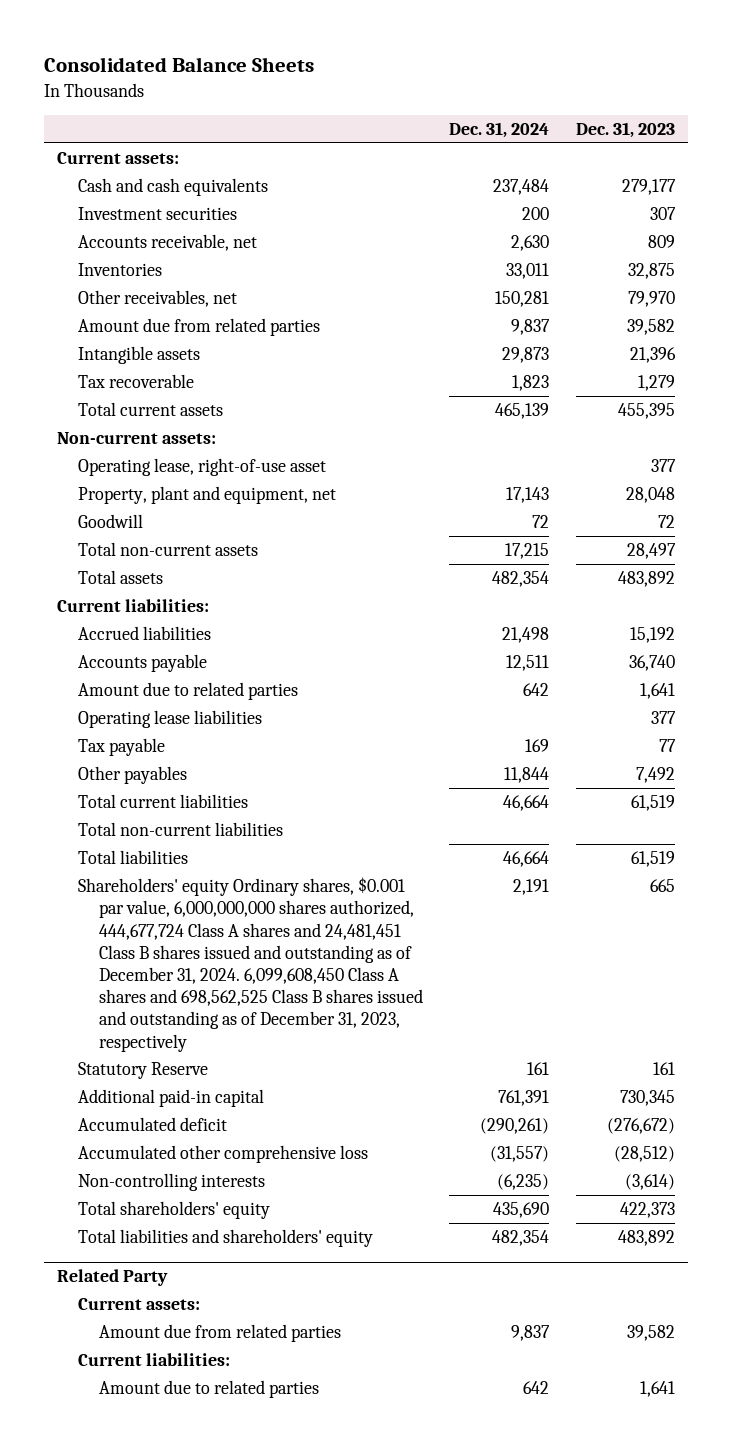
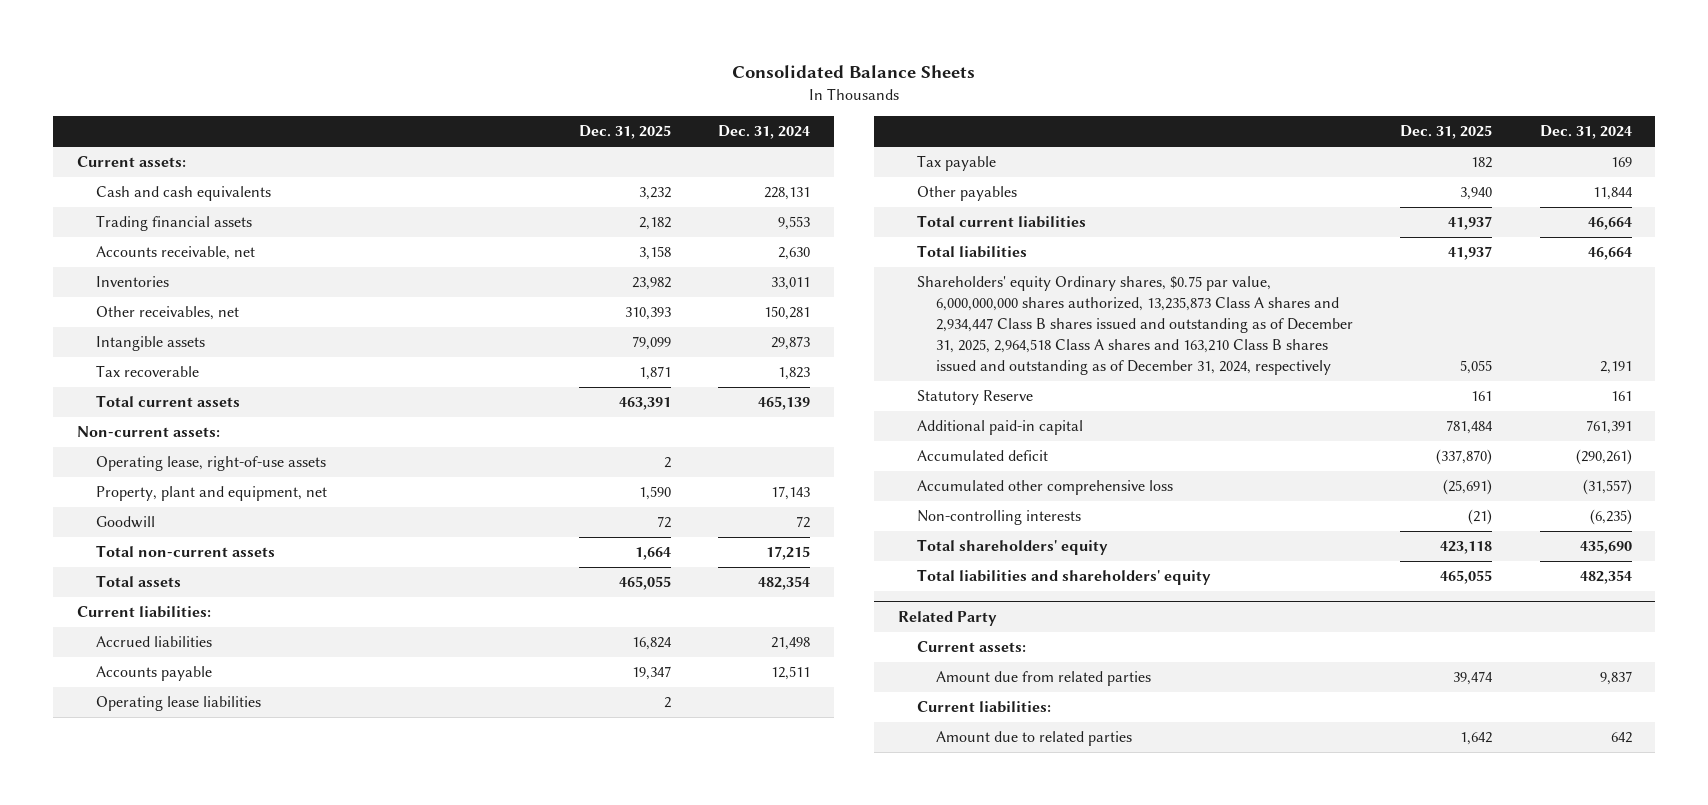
[575,122,675,139] Dec. 31, 2023 -> none
none -> [579,125,672,140] Dec. 31, 2025
[77,207,237,221] Investment securities -> none
[493,179,550,196] 237,484 -> [764,187,811,201] 228,131
none -> [95,215,252,232] Trading financial assets
[77,318,320,337] Amount due from related parties -> none
[77,458,326,477] Operating lease, right-of-use asset -> [95,456,326,472] Operating lease, right-of-use assets
[77,682,298,701] Amount due to related parties -> none
[77,822,283,837] Total non-current liabilities -> none
[77,877,423,1052] Shareholders' equity Ordinary shares, $0.001 par value, 6,000,000,000 shares authorized, 444,677,724 Class A shares and 24,481,451 Class B shares issued and outstanding as of December 31, 2024. 6,099,608,450 Class A shares and 698,562,525 Class B shares issued and outstanding as of December 31, 2023, respectively -> [917,276,1354,376] Shareholders' equity Ordinary shares, $0.75 par value, 6,000,000,000 shares authorized, 13,235,873 Class A shares and 2,934,447 Class B shares issued and outstanding as of December 31, 2025, 2,964,518 Class A shares and 163,210 Class B shares issued and outstanding as of December 31, 2024, respectively

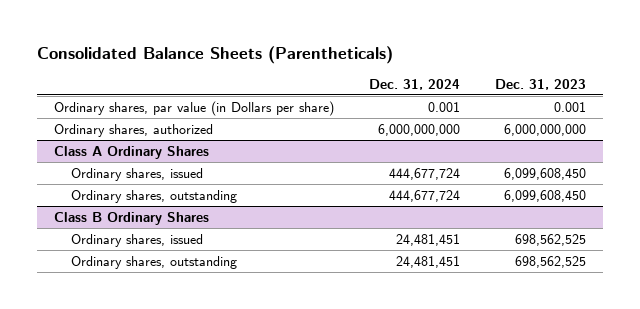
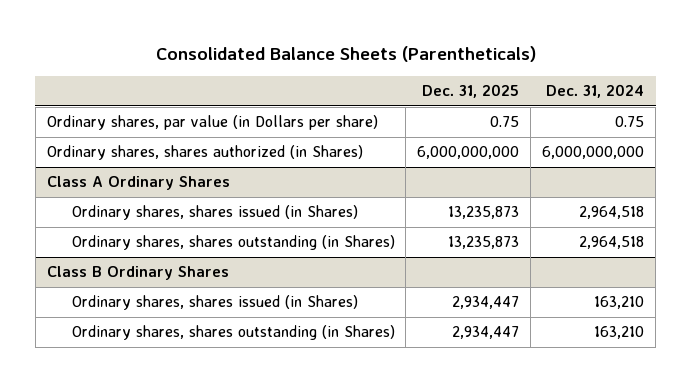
[494,79,586,91] Dec. 31, 2023 -> none
none -> [422,84,520,99] Dec. 31, 2025
[428,101,461,112] 0.001 -> [615,116,645,128] 0.75
[54,123,214,137] Ordinary shares, authorized -> [46,145,363,161] Ordinary shares, shares authorized (in Shares)
[71,167,204,181] Ordinary shares, issued -> [71,205,358,221] Ordinary shares, shares issued (in Shares)
[389,167,461,180] 444,677,724 -> [579,206,645,220] 2,964,518
[71,189,238,203] Ordinary shares, outstanding -> [71,235,395,251] Ordinary shares, shares outstanding (in Shares)
[389,189,461,202] 444,677,724 -> [579,236,645,250] 2,964,518
[71,233,204,247] Ordinary shares, issued -> [71,295,358,311] Ordinary shares, shares issued (in Shares)
[396,233,461,246] 24,481,451 -> [594,296,645,310] 163,210
[71,255,238,269] Ordinary shares, outstanding -> [71,325,395,341] Ordinary shares, shares outstanding (in Shares)
[396,255,461,268] 24,481,451 -> [594,326,645,340] 163,210

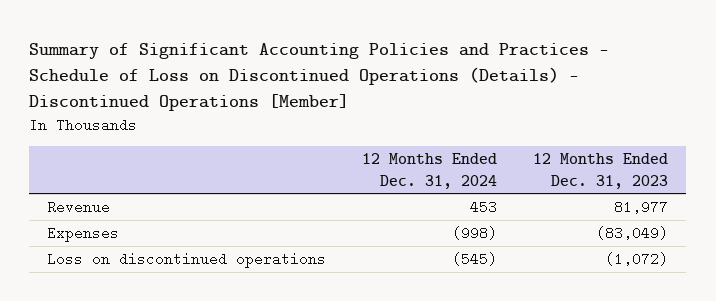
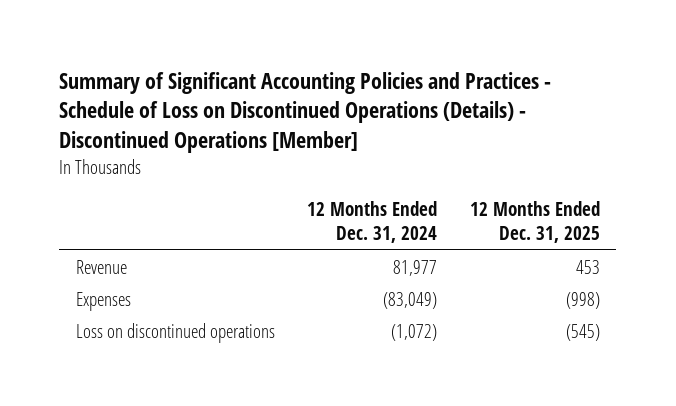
[533,153,669,189] 12 Months Ended Dec. 31, 2023 -> none
none -> [470,200,601,244] 12 Months Ended Dec. 31, 2025
[470,199,498,214] 453 -> [393,259,438,276] 81,977
[452,225,498,240] (998) -> [383,291,438,309] (83,049)
[452,251,498,266] (545) -> [391,323,438,341] (1,072)

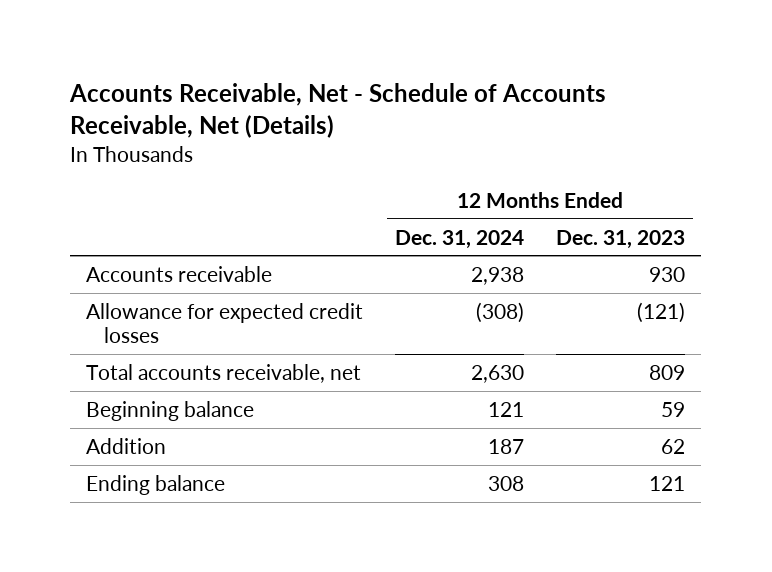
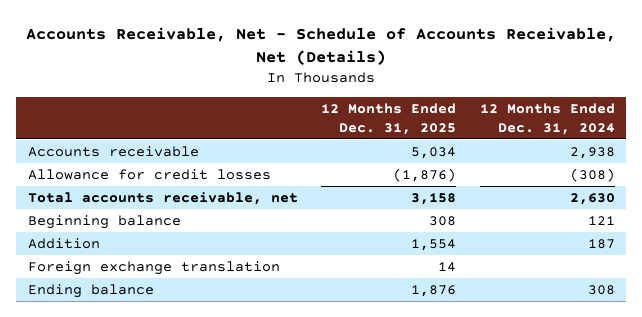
[556,229,686,249] Dec. 31, 2023 -> none
none -> [321,102,457,135] 12 Months Ended Dec. 31, 2025
[86,302,364,343] Allowance for expected credit losses -> [27,168,271,180] Allowance for credit losses
none -> [27,260,280,275] Foreign exchange translation

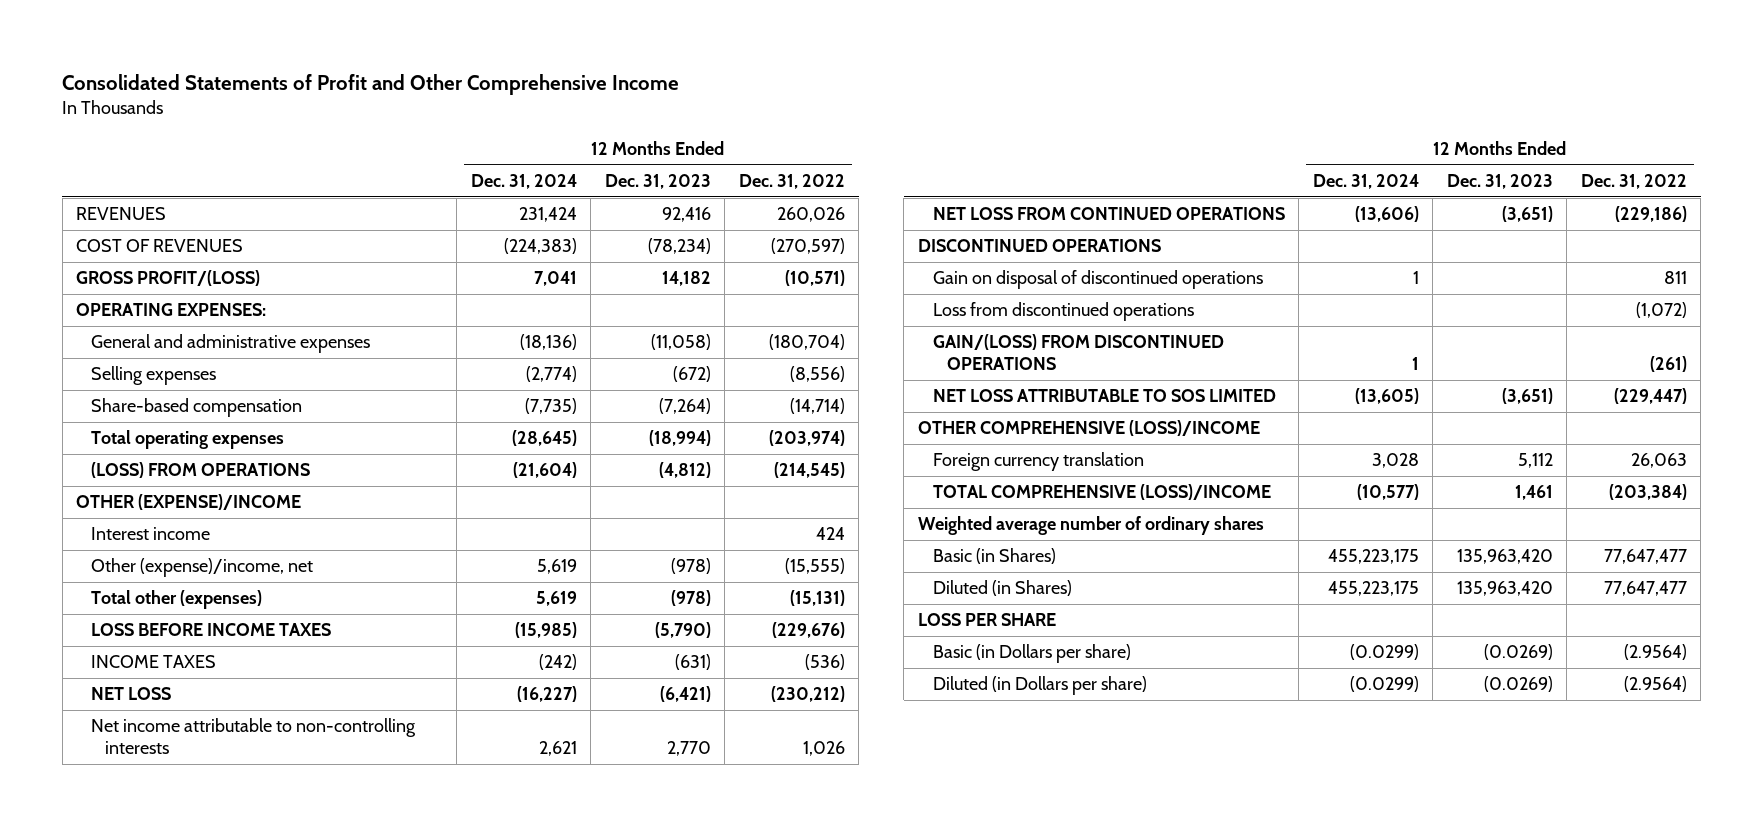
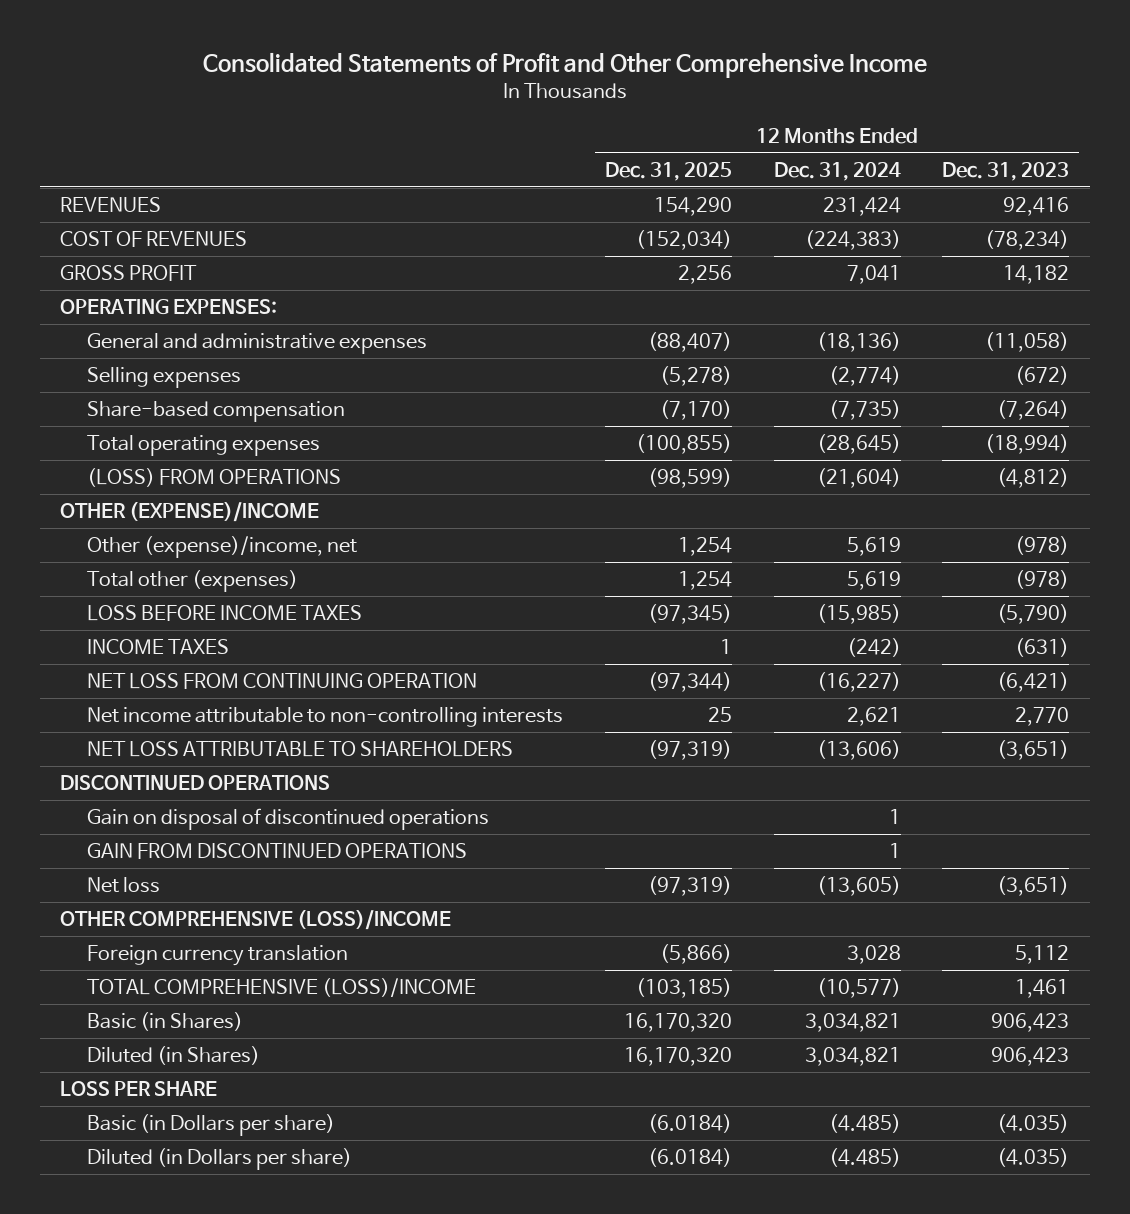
[738,174,845,190] Dec. 31, 2022 -> none
none -> [604,161,732,181] Dec. 31, 2025
[76,270,261,287] GROSS PROFIT/(LOSS) -> [60,265,198,282] GROSS PROFIT
[90,527,210,541] Interest income -> none
[90,687,171,701] NET LOSS -> [87,673,478,690] NET LOSS FROM CONTINUING OPERATION
[932,207,1285,221] NET LOSS FROM CONTINUED OPERATIONS -> [87,741,514,758] NET LOSS ATTRIBUTABLE TO SHAREHOLDERS
[932,302,1194,322] Loss from discontinued operations -> none
[932,334,1224,370] GAIN/(LOSS) FROM DISCONTINUED OPERATIONS -> [87,843,468,860] GAIN FROM DISCONTINUED OPERATIONS
[932,389,1276,403] NET LOSS ATTRIBUTABLE TO SOS LIMITED -> [87,877,161,894] Net loss
[917,516,1264,536] Weighted average number of ordinary shares -> none
[1327,549,1419,565] 455,223,175 -> [804,1013,901,1033] 3,034,821
[1456,549,1553,565] 135,963,420 -> [991,1013,1070,1033] 906,423
[1327,581,1419,597] 455,223,175 -> [804,1047,901,1067] 3,034,821
[1456,581,1553,597] 135,963,420 -> [991,1047,1070,1067] 906,423
[1349,644,1419,661] (0.0299) -> [828,1114,901,1134] (4.485)
[1483,644,1553,661] (0.0269) -> [997,1114,1070,1134] (4.035)
[1349,676,1419,693] (0.0299) -> [828,1148,901,1168] (4.485)
[1483,676,1553,693] (0.0269) -> [997,1148,1070,1168] (4.035)

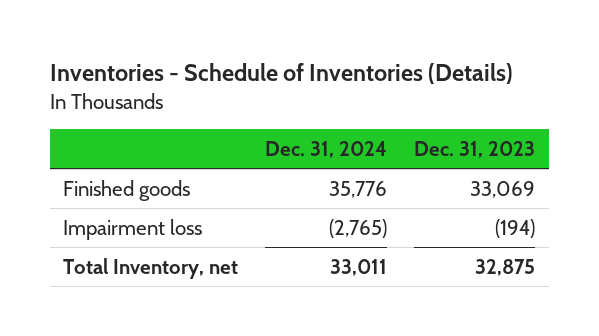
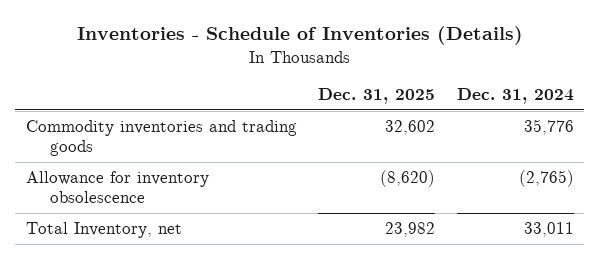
[414,140,536,158] Dec. 31, 2023 -> none
none -> [318,87,436,104] Dec. 31, 2025
[63,179,191,201] Finished goods -> [25,119,297,157] Commodity inventories and trading goods
[63,218,203,240] Impairment loss -> [25,170,209,204] Allowance for inventory obsolescence

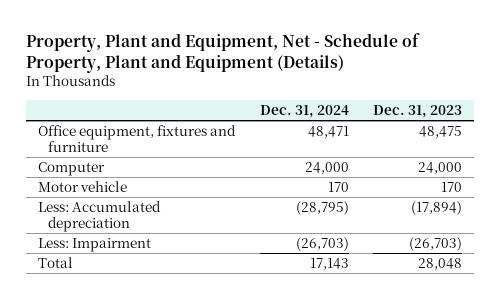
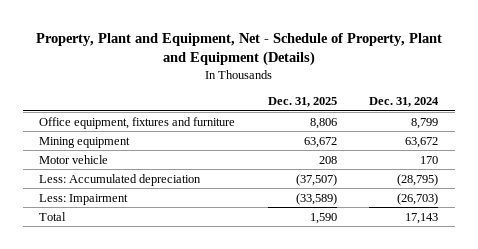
[373,104,463,118] Dec. 31, 2023 -> none
none -> [267,97,337,108] Dec. 31, 2025
[38,162,106,177] Computer -> none
[307,126,349,139] 48,471 -> [411,117,439,129] 8,799
none -> [39,136,131,148] Mining equipment

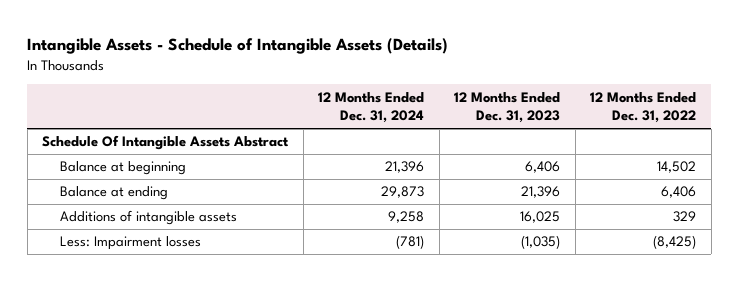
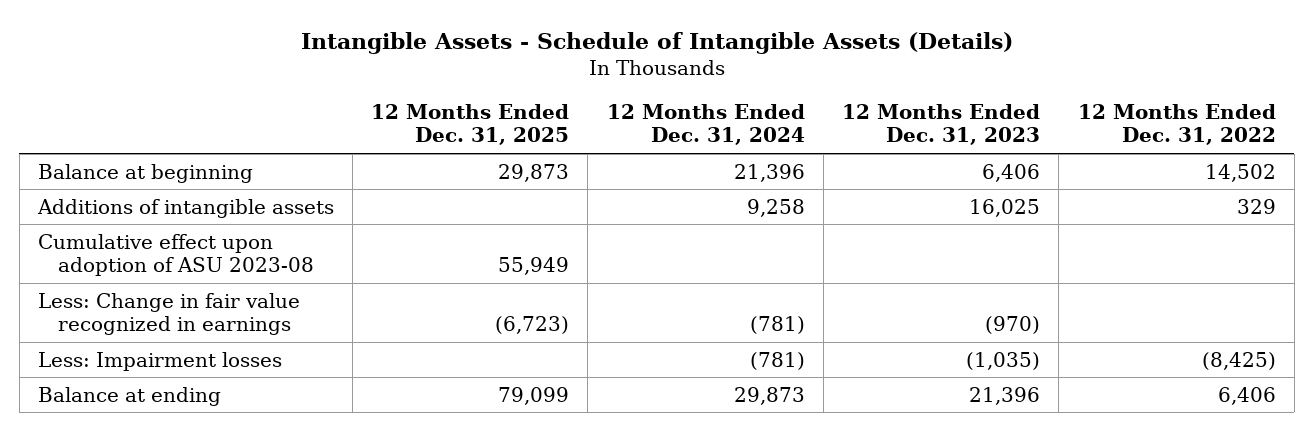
none -> [371,104,570,146] 12 Months Ended Dec. 31, 2025
[42,135,290,151] Schedule Of Intangible Assets Abstract -> none
none -> [37,233,314,277] Cumulative effect upon adoption of ASU 2023-08
none -> [37,292,300,336] Less: Change in fair value recognized in earnings
[59,186,168,201] Balance at ending -> [37,386,221,406] Balance at ending

